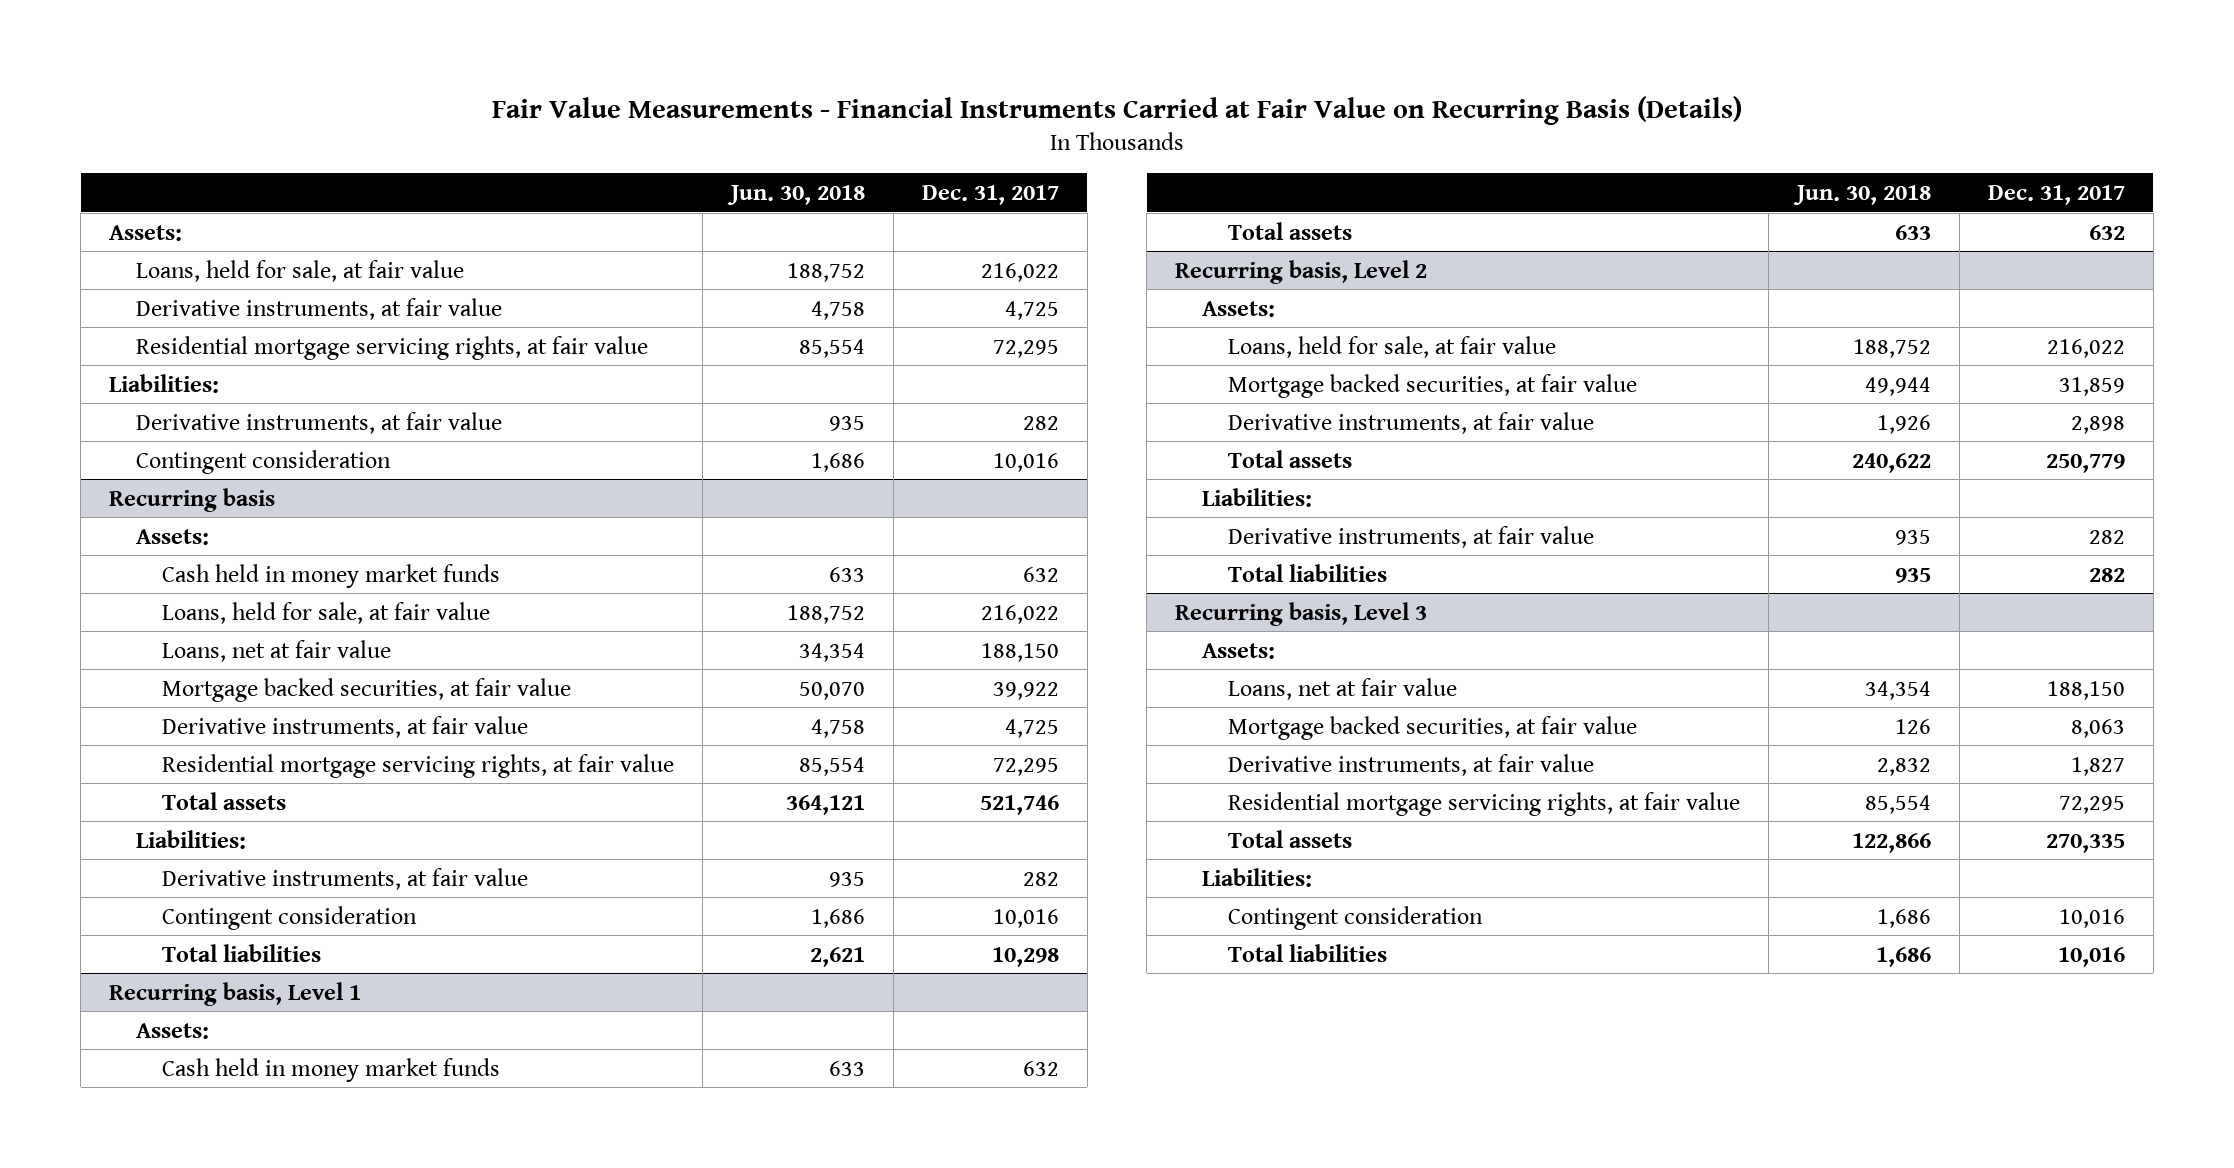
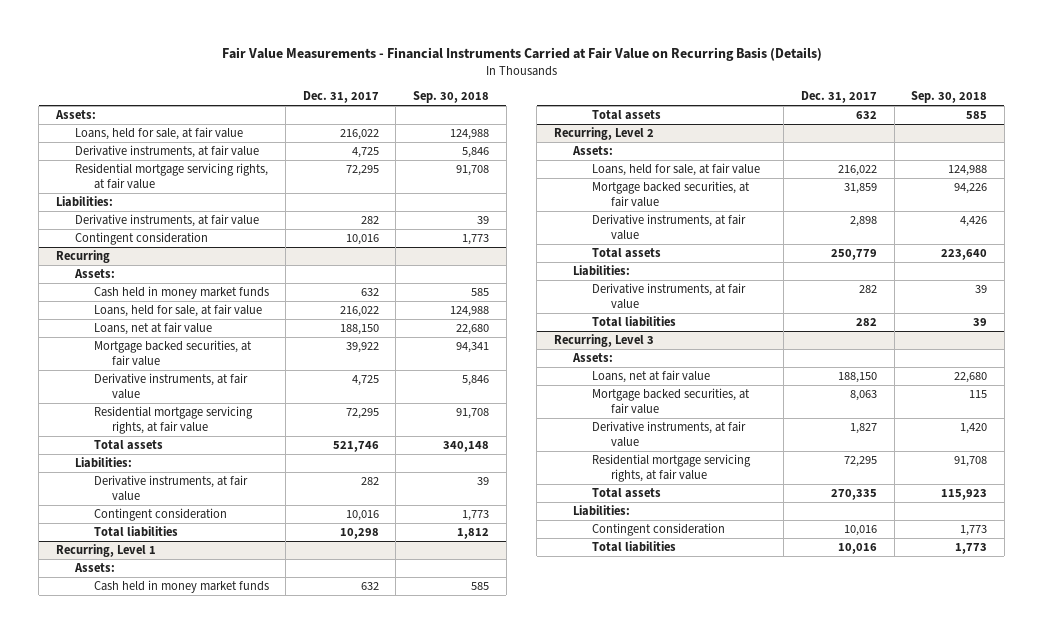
[727,184,866,205] Jun. 30, 2018 -> none
none -> [413,91,490,104] Sep. 30, 2018
[109,487,276,512] Recurring basis -> [55,250,110,264] Recurring
[109,981,362,1006] Recurring basis, Level 1 -> [55,544,156,558] Recurring, Level 1
[1174,259,1427,284] Recurring basis, Level 2 -> [554,127,655,141] Recurring, Level 2
[1174,601,1427,626] Recurring basis, Level 3 -> [554,334,655,348] Recurring, Level 3

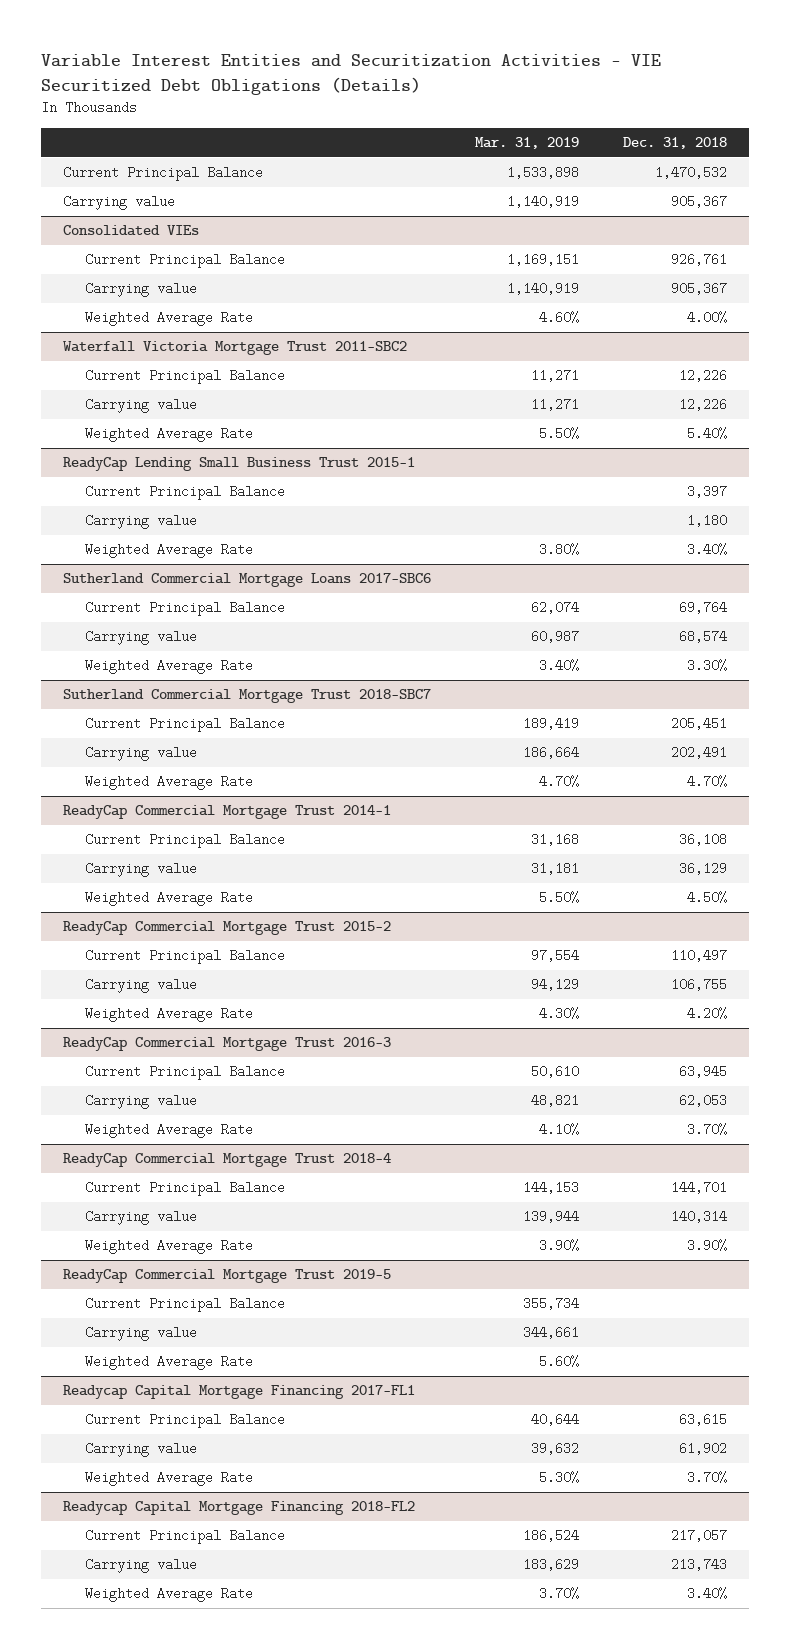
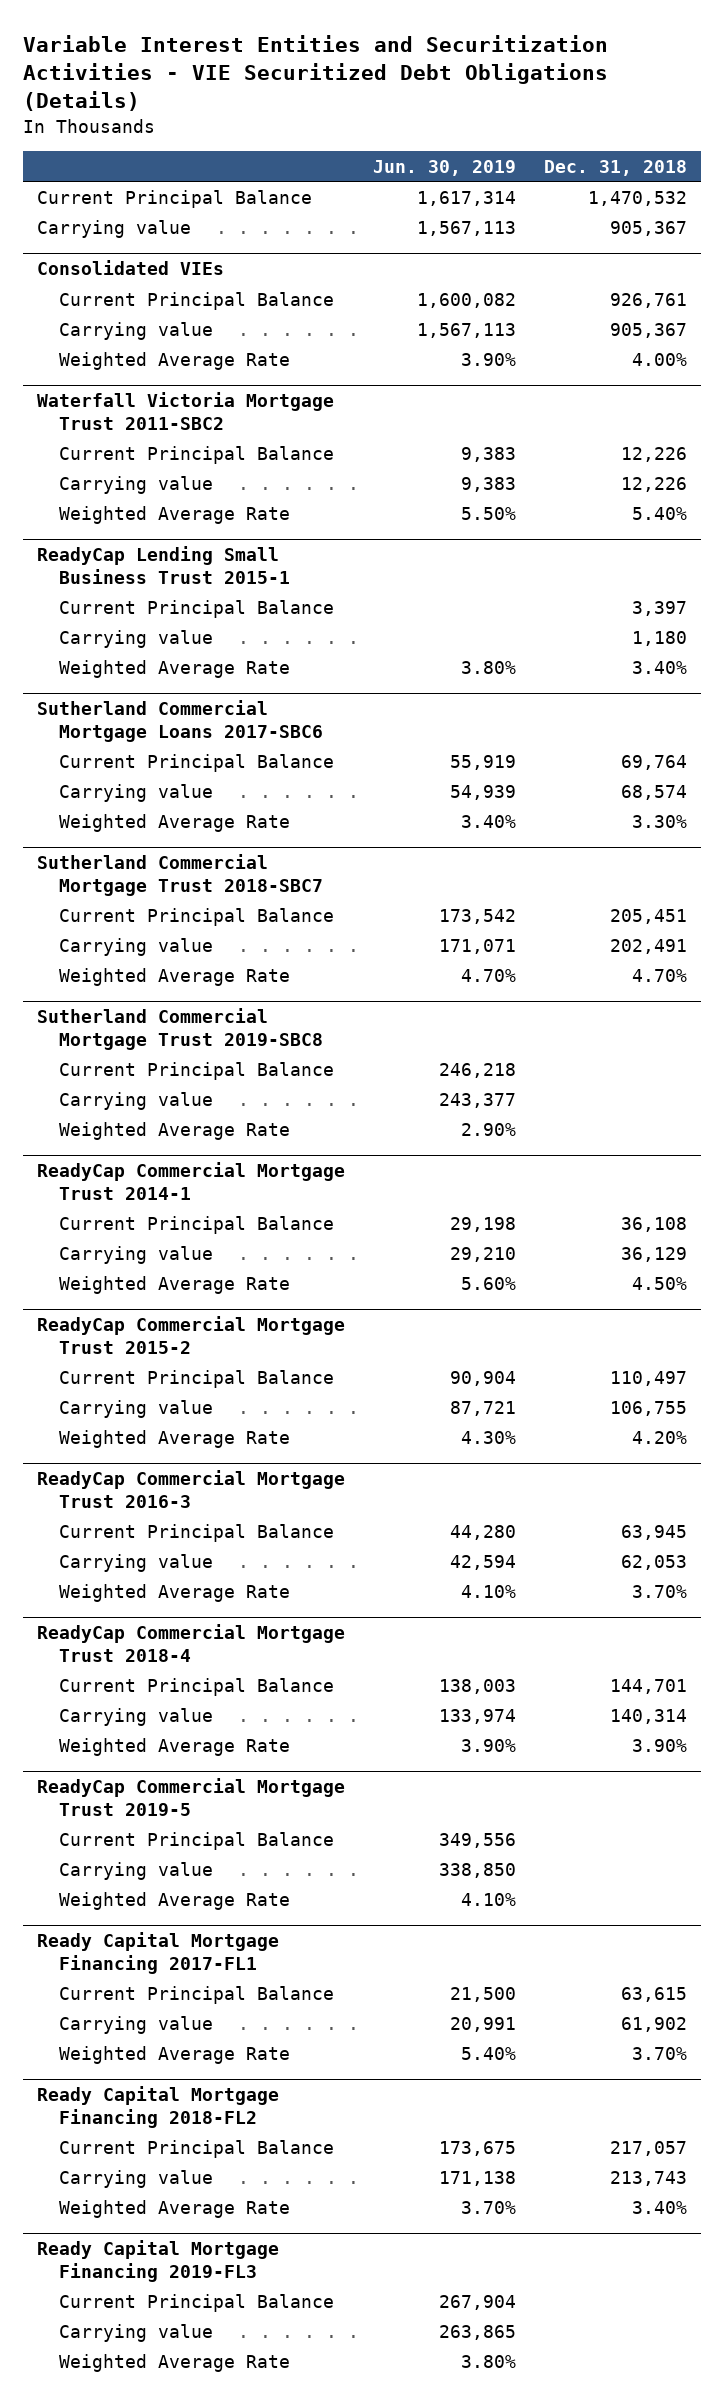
[475,137,580,150] Mar. 31, 2019 -> none
none -> [373,159,517,176] Jun. 30, 2019
none -> [37,1008,323,1051] Sutherland Commercial Mortgage Trust 2019-SBC8
none -> [58,1061,334,1080] Current Principal Balance
none -> [58,1091,213,1110] Carrying value
none -> [58,1121,290,1140] Weighted Average Rate
[62,1385,415,1400] Readycap Capital Mortgage Financing 2017-FL1 -> [37,1932,280,1975] Ready Capital Mortgage Financing 2017-FL1
[62,1501,415,1516] Readycap Capital Mortgage Financing 2018-FL2 -> [37,2086,280,2129] Ready Capital Mortgage Financing 2018-FL2
none -> [37,2240,280,2283] Ready Capital Mortgage Financing 2019-FL3
none -> [58,2293,334,2312] Current Principal Balance
none -> [58,2323,213,2342] Carrying value
none -> [58,2353,290,2372] Weighted Average Rate

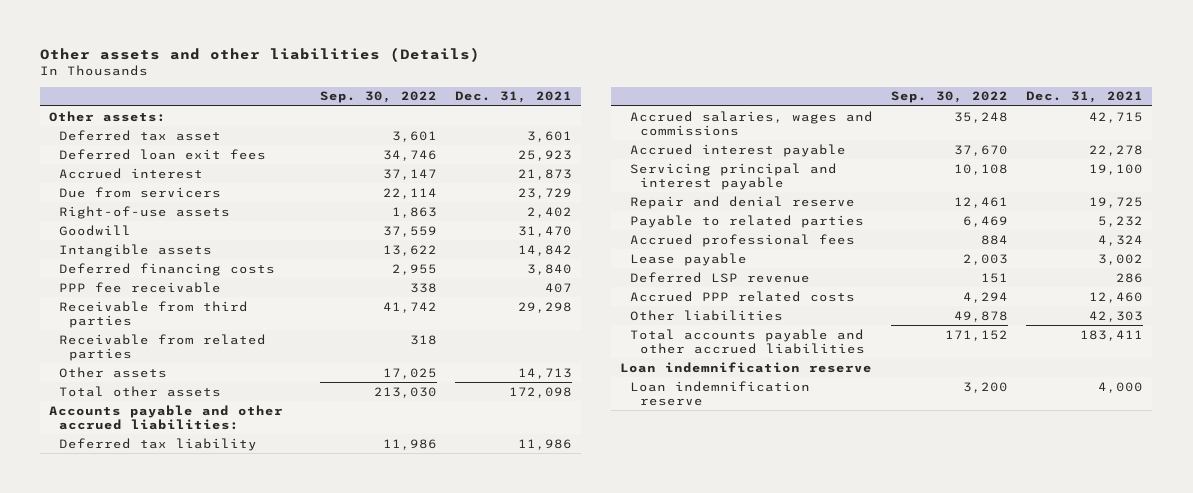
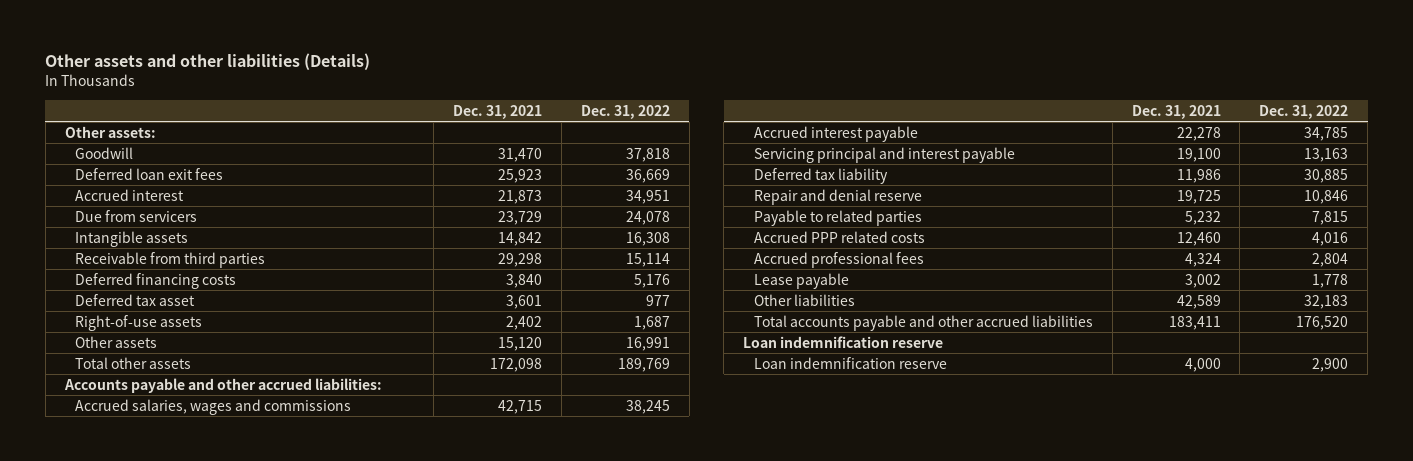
[320,91,438,104] Sep. 30, 2022 -> none
none -> [580,104,670,119] Dec. 31, 2022
[59,224,132,236] Goodwill -> [75,146,134,159] Goodwill
[59,281,222,293] PPP fee receivable -> none
[59,333,267,361] Receivable from related parties -> none
[59,262,276,276] Deferred financing costs -> [75,272,237,289] Deferred financing costs
[59,129,222,141] Deferred tax asset -> [75,293,196,306] Deferred tax asset
[59,205,231,219] Right-of-use assets -> [75,314,203,331] Right-of-use assets
[518,367,573,379] 14,713 -> [498,336,543,351] 15,120
[59,437,258,451] Deferred tax liability -> [753,167,888,184] Deferred tax liability
[630,290,856,302] Accrued PPP related costs -> [753,230,925,243] Accrued PPP related costs
[630,271,811,283] Deferred LSP revenue -> none
[1089,310,1144,322] 42,303 -> [1176,294,1221,309] 42,589

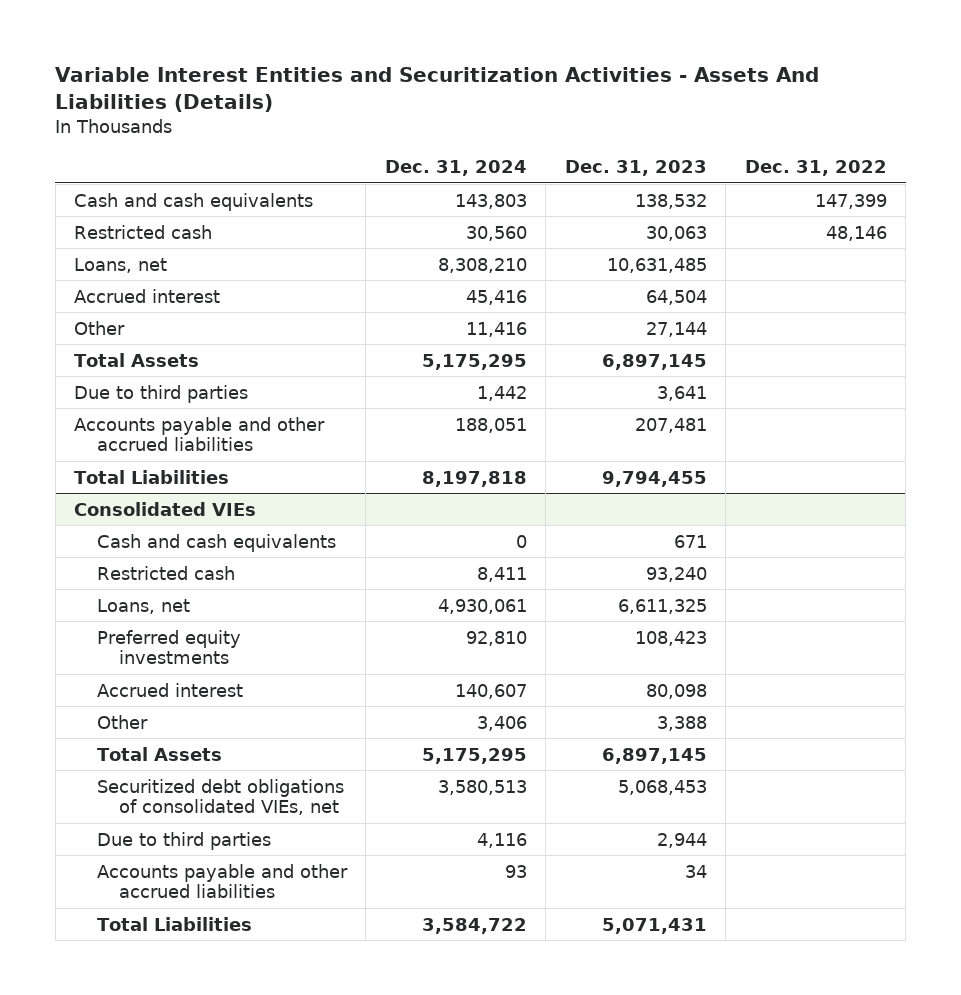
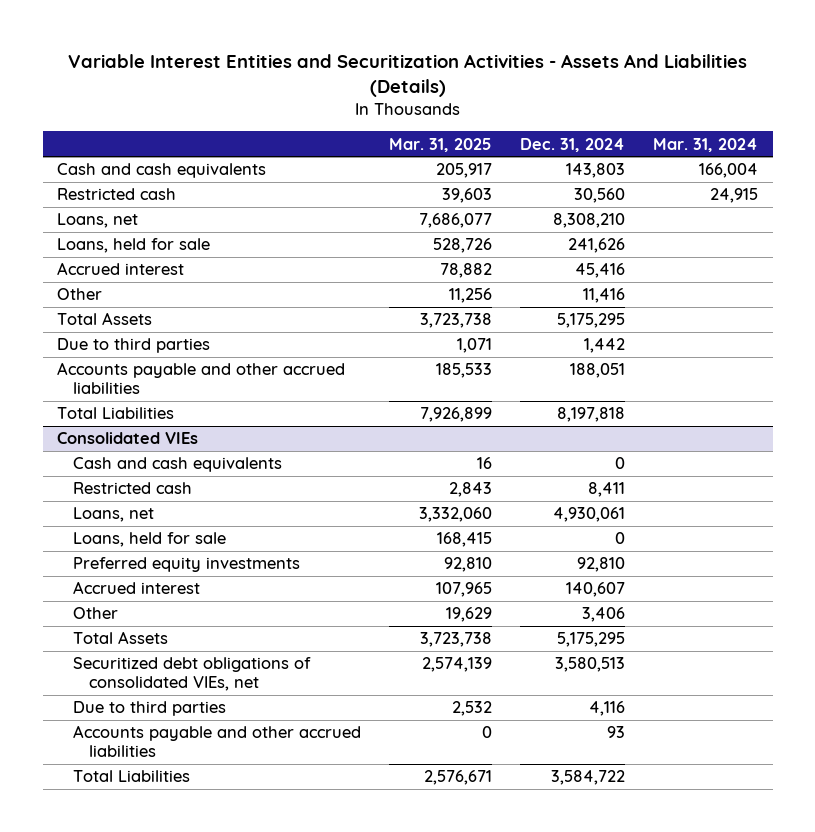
[564,160,707,177] Dec. 31, 2023 -> none
[744,160,887,177] Dec. 31, 2022 -> none
none -> [389,137,493,152] Mar. 31, 2025
none -> [653,137,759,152] Mar. 31, 2024
none -> [56,238,210,254] Loans, held for sale
none -> [72,532,226,548] Loans, held for sale

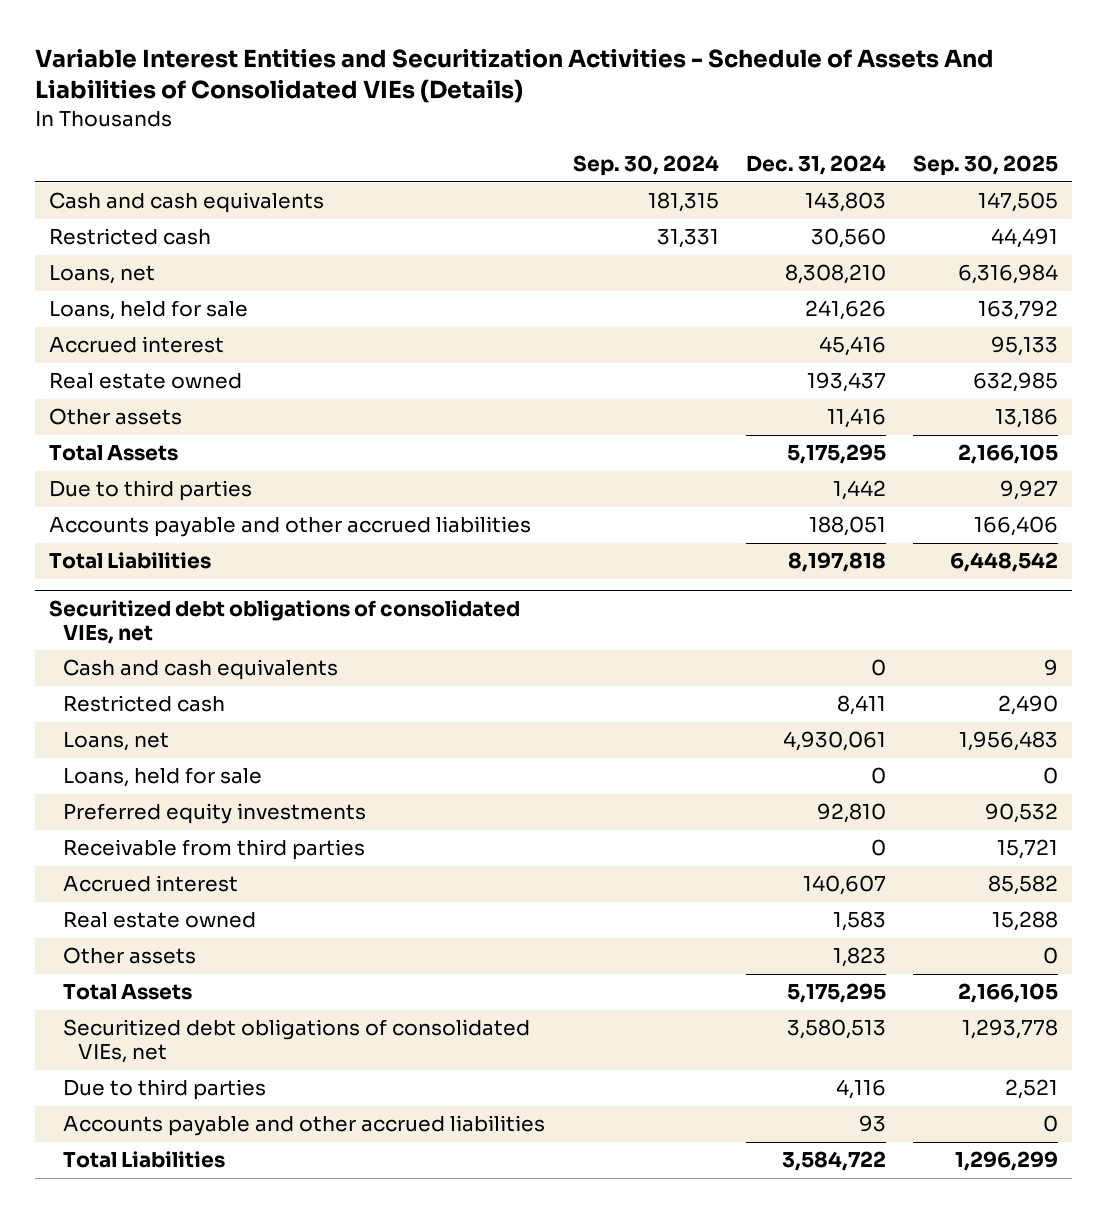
[67,53,747,98] Variable Interest Entities and Securitization Activities - Assets And Liabilities (Details) -> [35,47,995,104] Variable Interest Entities and Securitization Activities - Schedule of Assets And Liabilities of Consolidated VIEs (Details)
[389,137,493,152] Mar. 31, 2025 -> none
[653,137,759,152] Mar. 31, 2024 -> none
none -> [572,155,719,177] Sep. 30, 2024
none -> [913,155,1059,177] Sep. 30, 2025
none -> [48,372,242,390] Real estate owned
[56,288,102,301] Other -> [48,408,182,426] Other assets
[56,432,198,445] Consolidated VIEs -> [48,600,520,644] Securitized debt obligations of consolidated VIEs, net
none -> [63,839,366,861] Receivable from third parties
none -> [63,911,257,929] Real estate owned
[72,607,118,620] Other -> [63,947,197,965] Other assets
[582,607,626,623] 3,406 -> [833,947,887,968] 1,823

